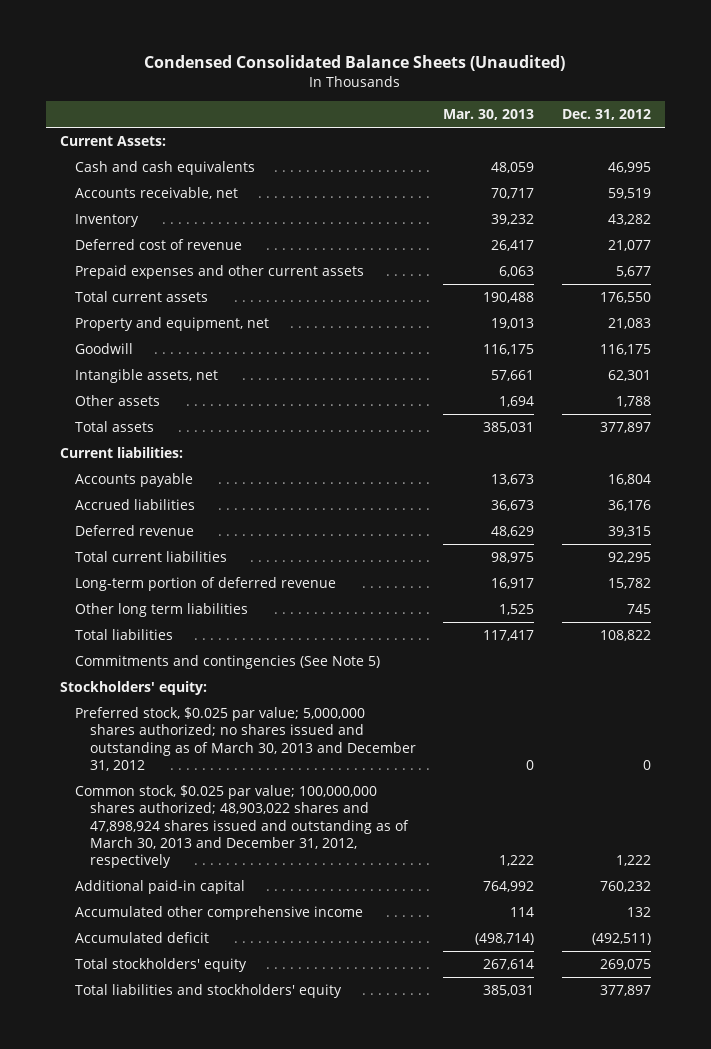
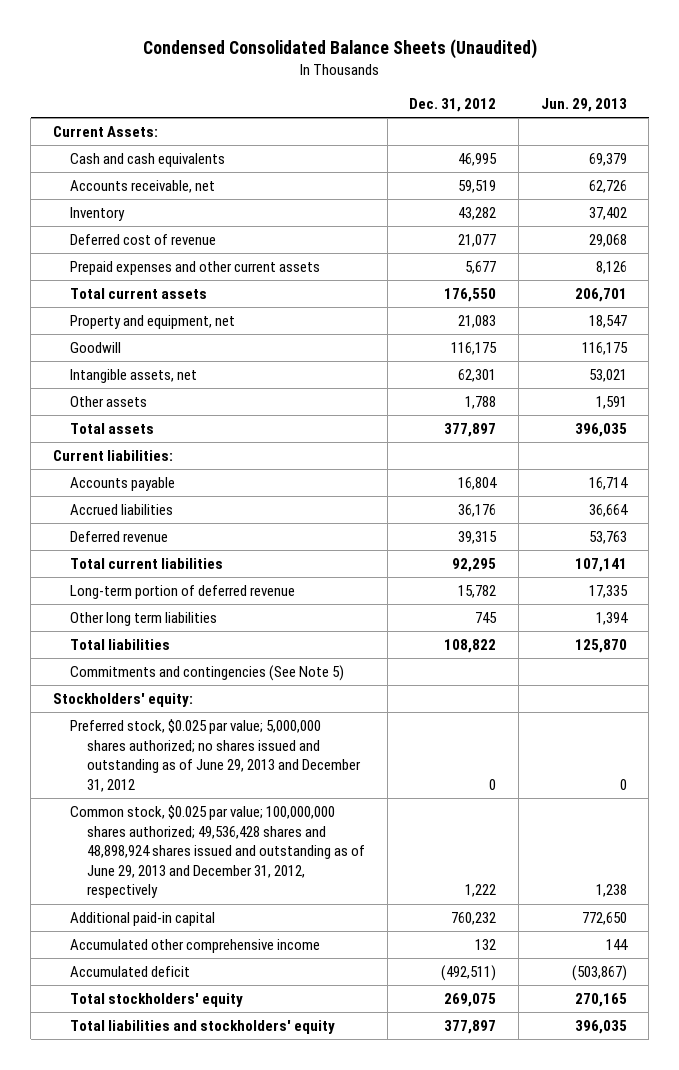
[443,109,535,121] Mar. 30, 2013 -> none
none -> [540,98,627,113] Jun. 29, 2013
[74,707,416,771] Preferred stock, $0.025 par value; 5,000,000 shares authorized; no shares issued and outstanding as of March 30, 2013 and December 31, 2012 -> [69,719,362,792] Preferred stock, $0.025 par value; 5,000,000 shares authorized; no shares issued and outstanding as of June 29, 2013 and December 31, 2012
[74,785,409,868] Common stock, $0.025 par value; 100,000,000 shares authorized; 48,903,022 shares and 47,898,924 shares issued and outstanding as of March 30, 2013 and December 31, 2012, respectively -> [69,805,366,899] Common stock, $0.025 par value; 100,000,000 shares authorized; 49,536,428 shares and 48,898,924 shares issued and outstanding as of June 29, 2013 and December 31, 2012, respectively

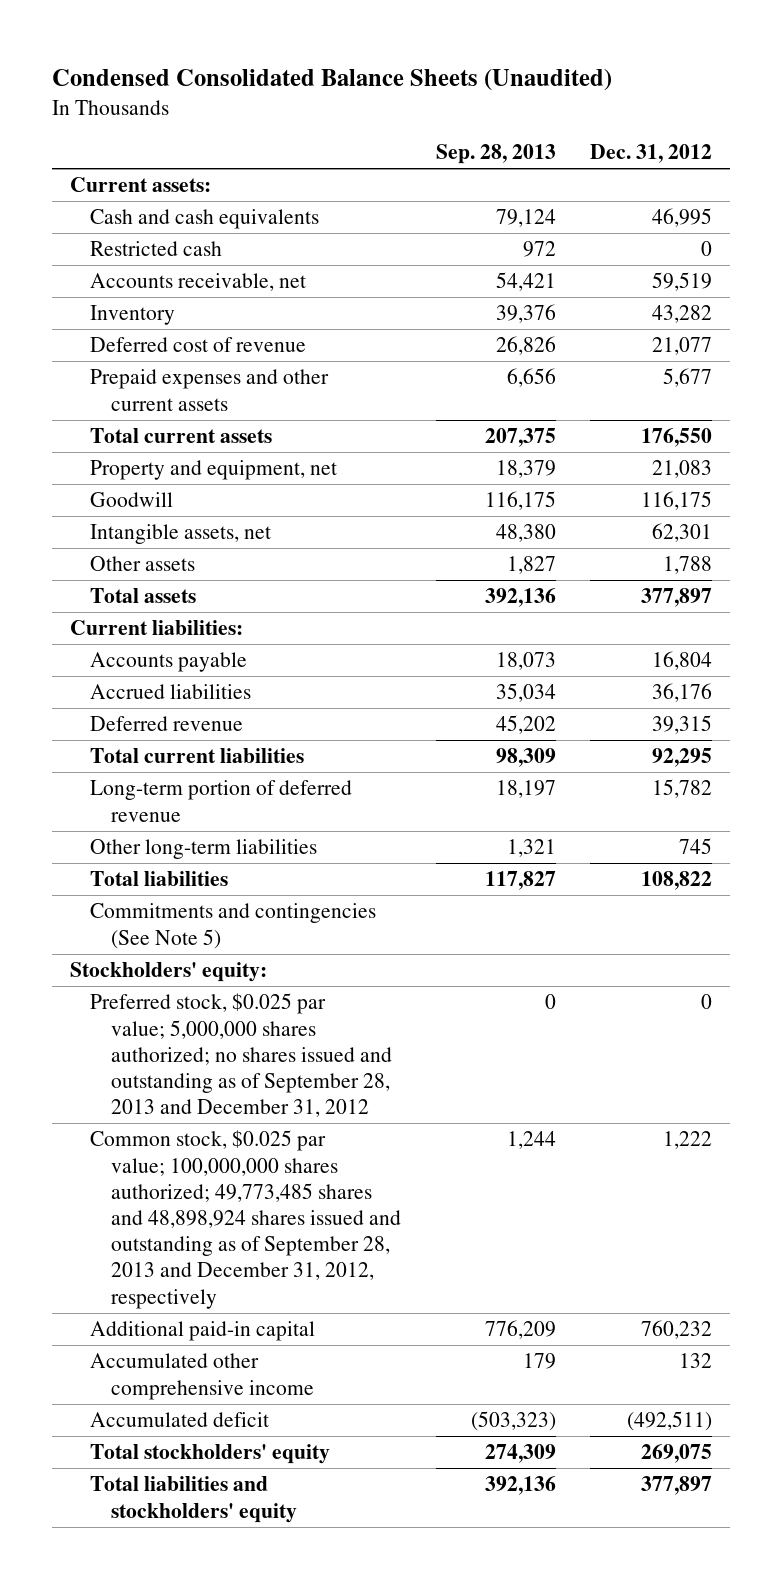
[540,98,627,113] Jun. 29, 2013 -> none
none -> [435,144,556,165] Sep. 28, 2013
[52,126,158,138] Current Assets: -> [69,177,211,193] Current assets:
none -> [90,241,223,257] Restricted cash
[69,612,217,627] Other long term liabilities -> [90,839,318,860] Other long-term liabilities
[69,719,362,792] Preferred stock, $0.025 par value; 5,000,000 shares authorized; no shares issued and outstanding as of June 29, 2013 and December 31, 2012 -> [90,993,393,1118] Preferred stock, $0.025 par value; 5,000,000 shares authorized; no shares issued and outstanding as of September 28, 2013 and December 31, 2012
[69,805,366,899] Common stock, $0.025 par value; 100,000,000 shares authorized; 49,536,428 shares and 48,898,924 shares issued and outstanding as of June 29, 2013 and December 31, 2012, respectively -> [90,1130,402,1309] Common stock, $0.025 par value; 100,000,000 shares authorized; 49,773,485 shares and 48,898,924 shares issued and outstanding as of September 28, 2013 and December 31, 2012, respectively

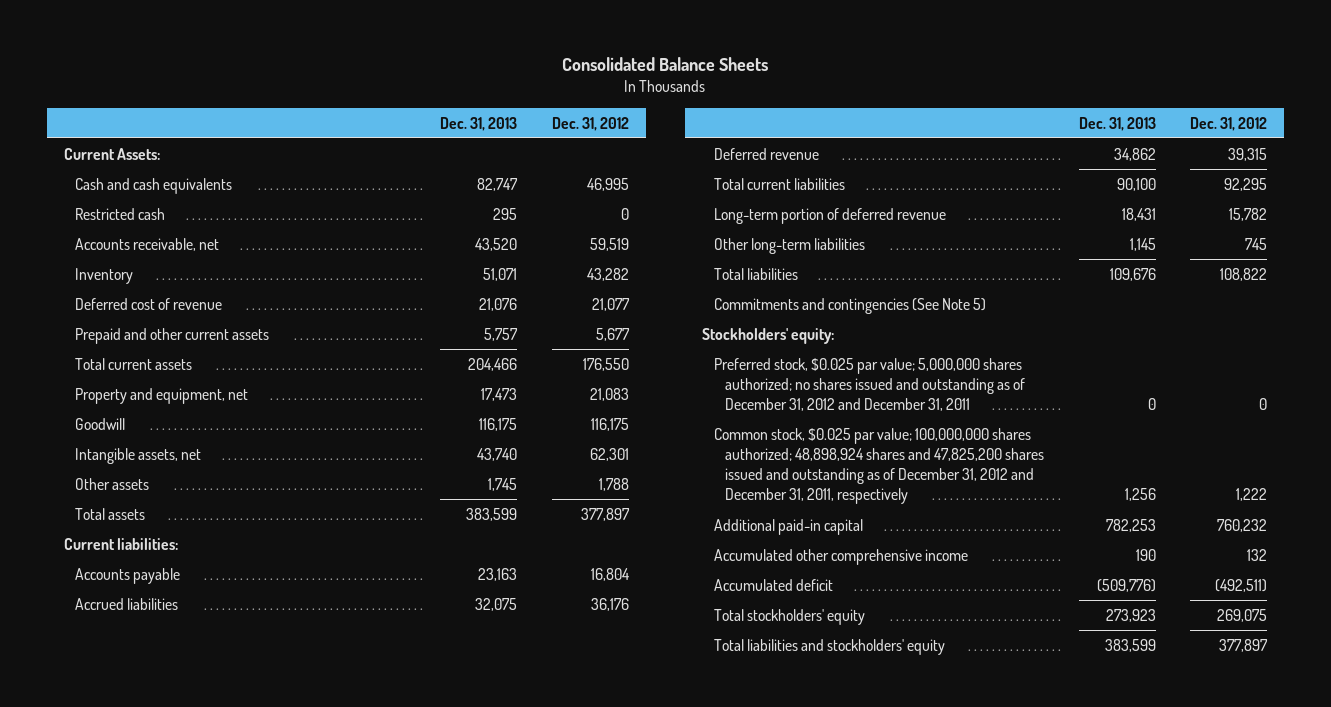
[52,68,613,91] Condensed Consolidated Balance Sheets (Unaudited) -> [562,56,769,71] Consolidated Balance Sheets
[435,144,556,165] Sep. 28, 2013 -> none
none -> [440,116,518,131] Dec. 31, 2013
[69,177,211,193] Current assets: -> [63,147,160,160] Current Assets:
[90,369,330,411] Prepaid expenses and other current assets -> [75,327,270,344] Prepaid and other current assets
[90,993,393,1118] Preferred stock, $0.025 par value; 5,000,000 shares authorized; no shares issued and outstanding as of September 28, 2013 and December 31, 2012 -> [713,357,1026,412] Preferred stock, $0.025 par value; 5,000,000 shares authorized; no shares issued and outstanding as of December 31, 2012 and December 31, 2011
[90,1130,402,1309] Common stock, $0.025 par value; 100,000,000 shares authorized; 49,773,485 shares and 48,898,924 shares issued and outstanding as of September 28, 2013 and December 31, 2012, respectively -> [713,427,1045,505] Common stock, $0.025 par value; 100,000,000 shares authorized; 48,898,924 shares and 47,825,200 shares issued and outstanding as of December 31, 2012 and December 31, 2011, respectively

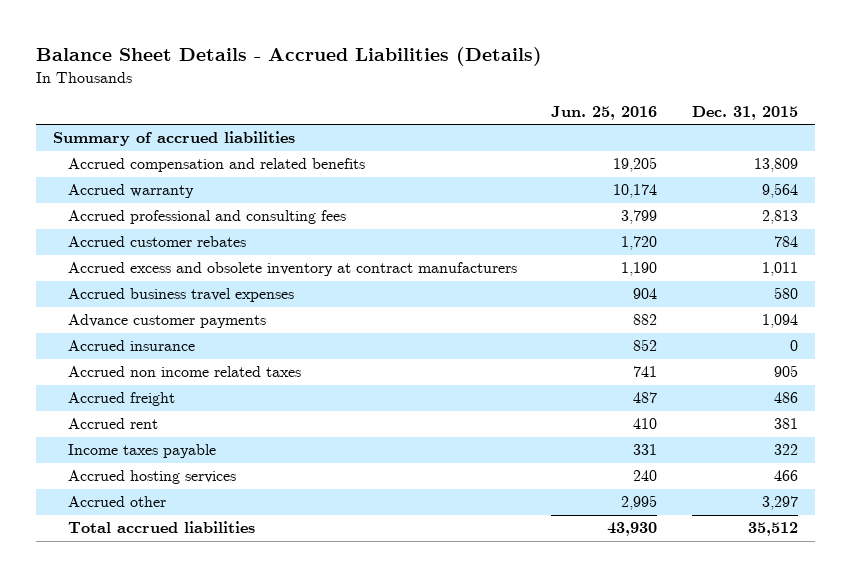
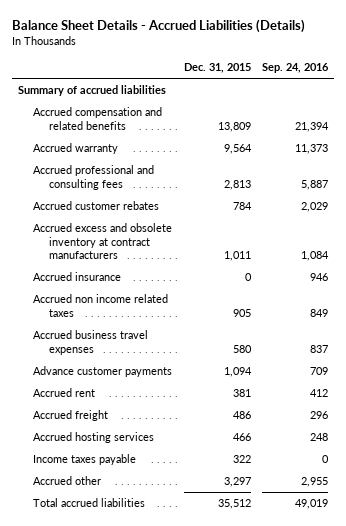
[551,106,658,121] Jun. 25, 2016 -> none
none -> [261,63,329,74] Sep. 24, 2016
[68,288,295,303] Accrued business travel expenses -> [33,330,149,355] Accrued business travel expenses
[68,314,267,329] Advance customer payments -> [33,366,173,378] Advance customer payments
[68,392,176,407] Accrued freight -> [33,410,109,422] Accrued freight
[68,444,217,459] Income taxes payable -> [33,454,137,466] Income taxes payable

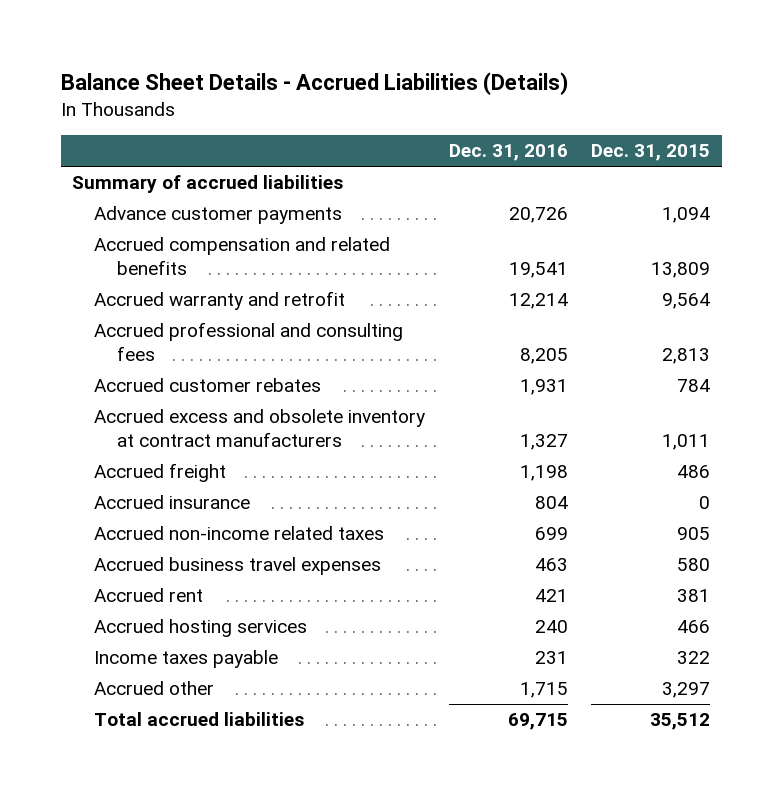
[261,63,329,74] Sep. 24, 2016 -> none
none -> [448,144,568,162] Dec. 31, 2016
[33,366,173,378] Advance customer payments -> [94,206,343,225] Advance customer payments
[33,143,119,155] Accrued warranty -> [94,291,346,311] Accrued warranty and retrofit
[33,410,109,422] Accrued freight -> [94,463,227,483] Accrued freight
[33,294,169,317] Accrued non income related taxes -> [94,526,385,541] Accrued non-income related taxes

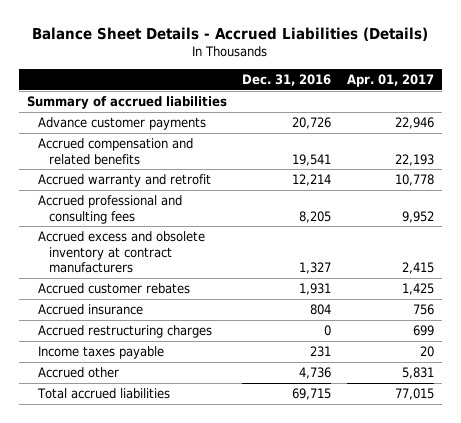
[591,144,711,162] Dec. 31, 2015 -> none
none -> [347,73,435,87] Apr. 01, 2017
[94,463,227,483] Accrued freight -> none
[94,378,322,393] Accrued customer rebates -> [37,283,190,295] Accrued customer rebates
[94,526,385,541] Accrued non-income related taxes -> none
[94,557,382,576] Accrued business travel expenses -> none
[94,588,204,603] Accrued rent -> none
[94,619,308,638] Accrued hosting services -> none
none -> [37,325,212,339] Accrued restructuring charges
[519,682,568,699] 1,715 -> [299,367,332,380] 4,736

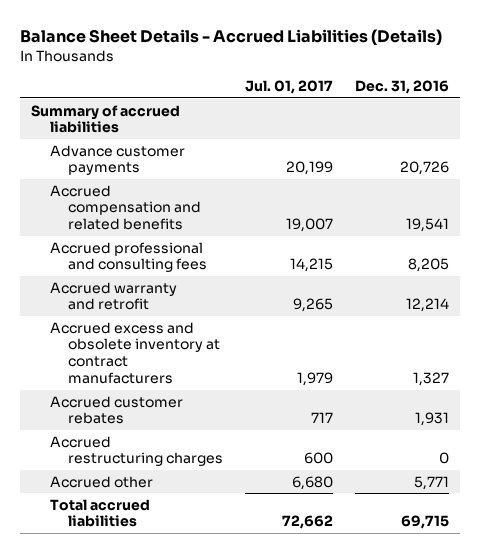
[347,73,435,87] Apr. 01, 2017 -> none
none -> [245,80,334,95] Jul. 01, 2017
[37,174,211,188] Accrued warranty and retrofit -> [49,281,177,311] Accrued warranty and retrofit
[37,304,143,316] Accrued insurance -> none
[37,346,164,360] Income taxes payable -> none
[299,367,332,380] 4,736 -> [414,475,450,490] 5,771

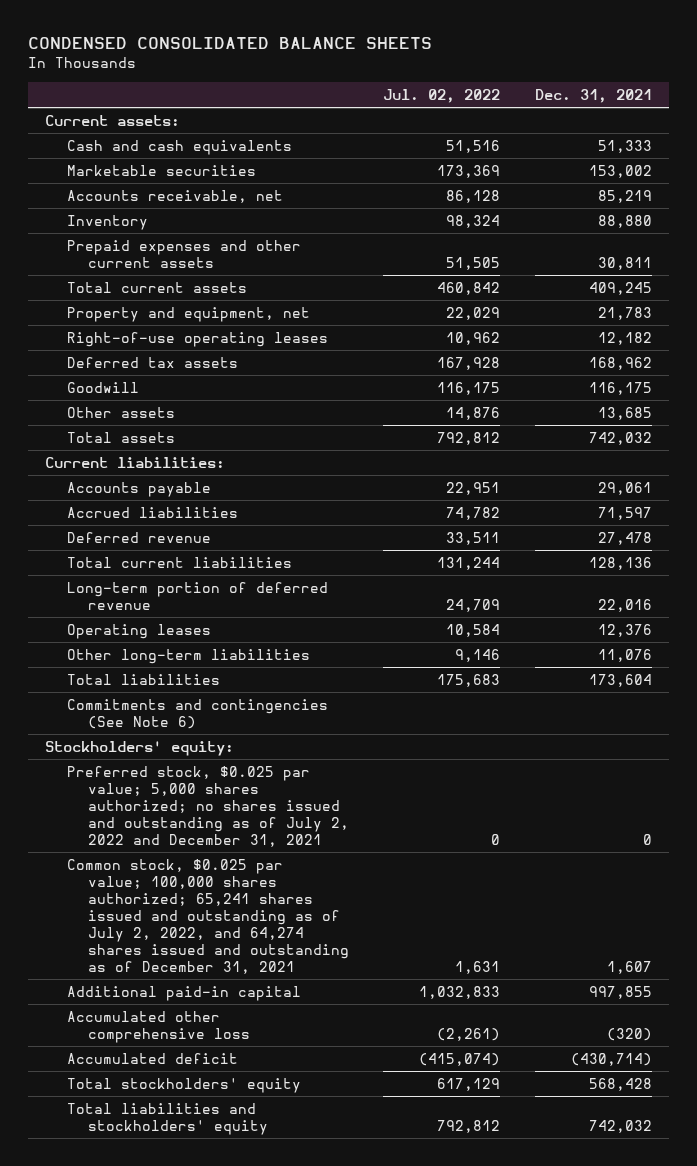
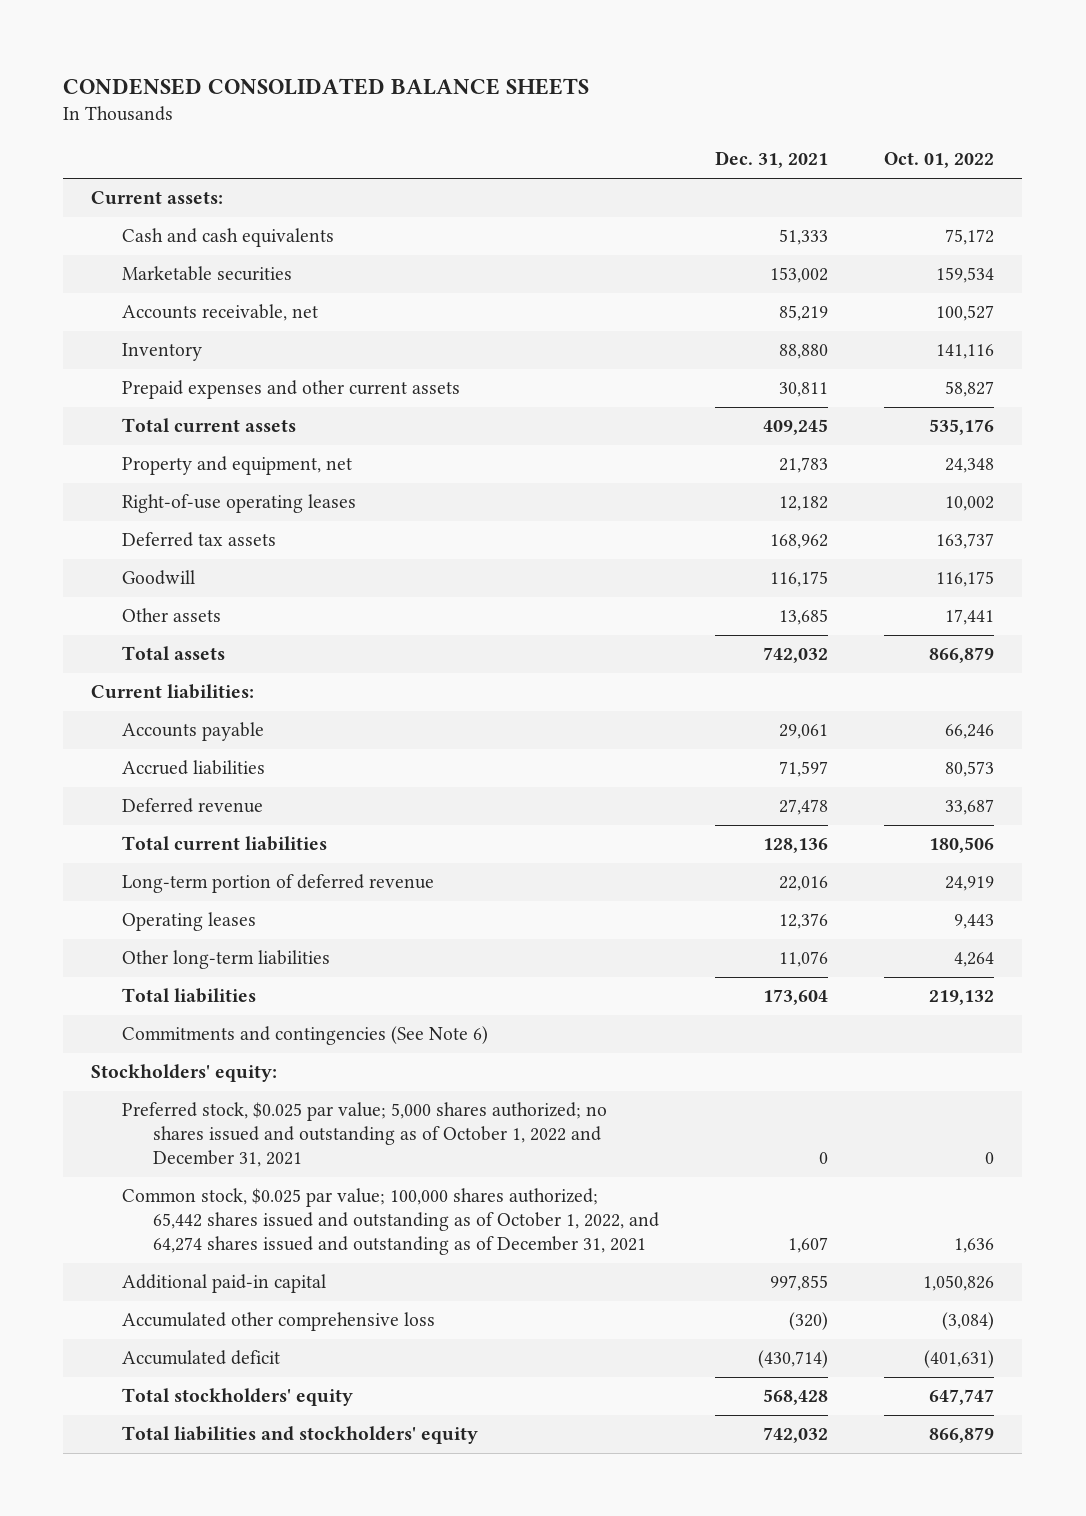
[383,88,501,103] Jul. 02, 2022 -> none
none -> [884,152,995,169] Oct. 01, 2022
[66,765,350,847] Preferred stock, $0.025 par value; 5,000 shares authorized; no shares issued and outstanding as of July 2, 2022 and December 31, 2021 -> [122,1102,608,1168] Preferred stock, $0.025 par value; 5,000 shares authorized; no shares issued and outstanding as of October 1, 2022 and December 31, 2021
[66,858,350,974] Common stock, $0.025 par value; 100,000 shares authorized; 65,241 shares issued and outstanding as of July 2, 2022, and 64,274 shares issued and outstanding as of December 31, 2021 -> [122,1188,659,1256] Common stock, $0.025 par value; 100,000 shares authorized; 65,442 shares issued and outstanding as of October 1, 2022, and 64,274 shares issued and outstanding as of December 31, 2021

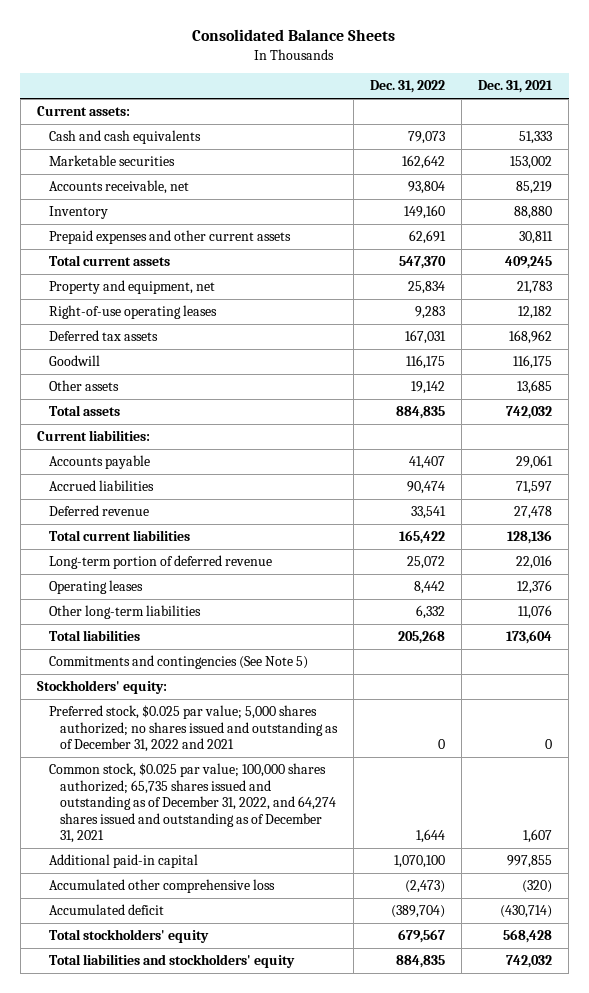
[63,77,590,95] CONDENSED CONSOLIDATED BALANCE SHEETS -> [192,29,396,42] Consolidated Balance Sheets
[884,152,995,169] Oct. 01, 2022 -> none
none -> [370,80,446,94] Dec. 31, 2022
[122,1026,489,1046] Commitments and contingencies (See Note 6) -> [48,655,308,670] Commitments and contingencies (See Note 5)
[122,1102,608,1168] Preferred stock, $0.025 par value; 5,000 shares authorized; no shares issued and outstanding as of October 1, 2022 and December 31, 2021 -> [48,705,339,753] Preferred stock, $0.025 par value; 5,000 shares authorized; no shares issued and outstanding as of December 31, 2022 and 2021
[122,1188,659,1256] Common stock, $0.025 par value; 100,000 shares authorized; 65,442 shares issued and outstanding as of October 1, 2022, and 64,274 shares issued and outstanding as of December 31, 2021 -> [48,763,337,844] Common stock, $0.025 par value; 100,000 shares authorized; 65,735 shares issued and outstanding as of December 31, 2022, and 64,274 shares issued and outstanding as of December 31, 2021

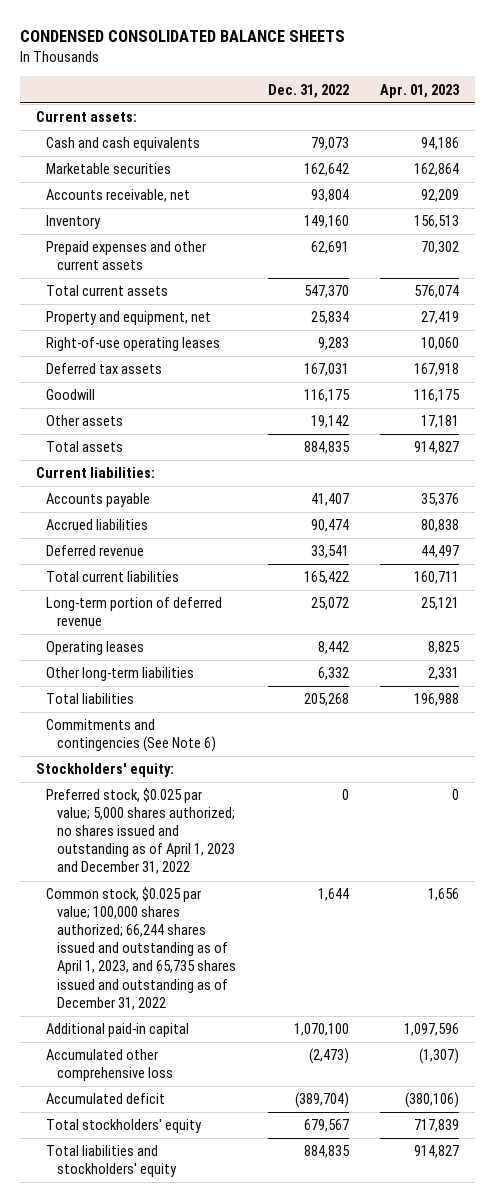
[192,29,396,42] Consolidated Balance Sheets -> [19,30,345,43] CONDENSED CONSOLIDATED BALANCE SHEETS
[478,80,554,94] Dec. 31, 2021 -> none
none -> [380,83,461,98] Apr. 01, 2023
[48,655,308,670] Commitments and contingencies (See Note 5) -> [46,719,217,753] Commitments and contingencies (See Note 6)
[48,705,339,753] Preferred stock, $0.025 par value; 5,000 shares authorized; no shares issued and outstanding as of December 31, 2022 and 2021 -> [46,788,236,875] Preferred stock, $0.025 par value; 5,000 shares authorized; no shares issued and outstanding as of April 1, 2023 and December 31, 2022
[48,763,337,844] Common stock, $0.025 par value; 100,000 shares authorized; 65,735 shares issued and outstanding as of December 31, 2022, and 64,274 shares issued and outstanding as of December 31, 2021 -> [46,887,237,1010] Common stock, $0.025 par value; 100,000 shares authorized; 66,244 shares issued and outstanding as of April 1, 2023, and 65,735 shares issued and outstanding as of December 31, 2022

